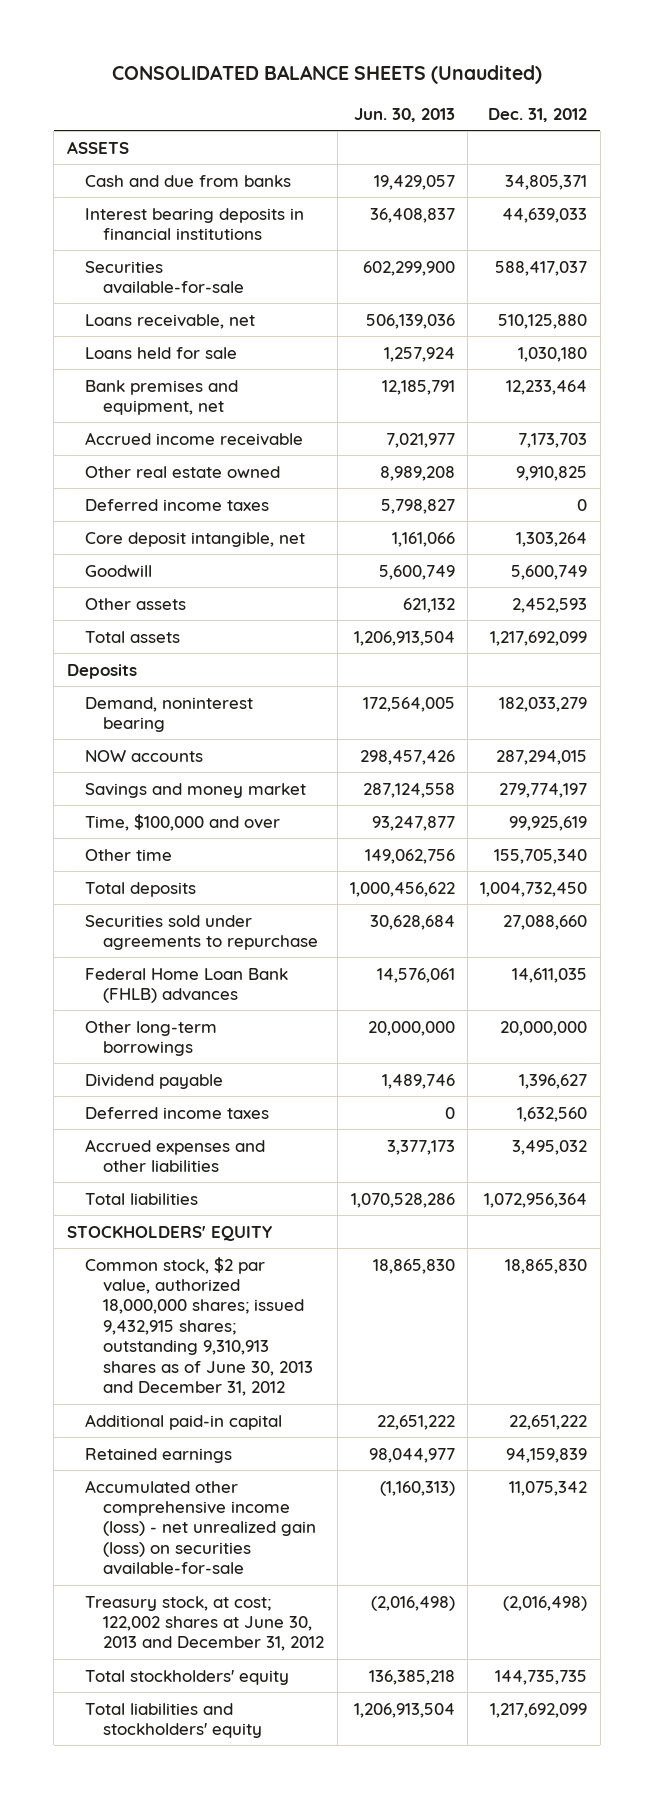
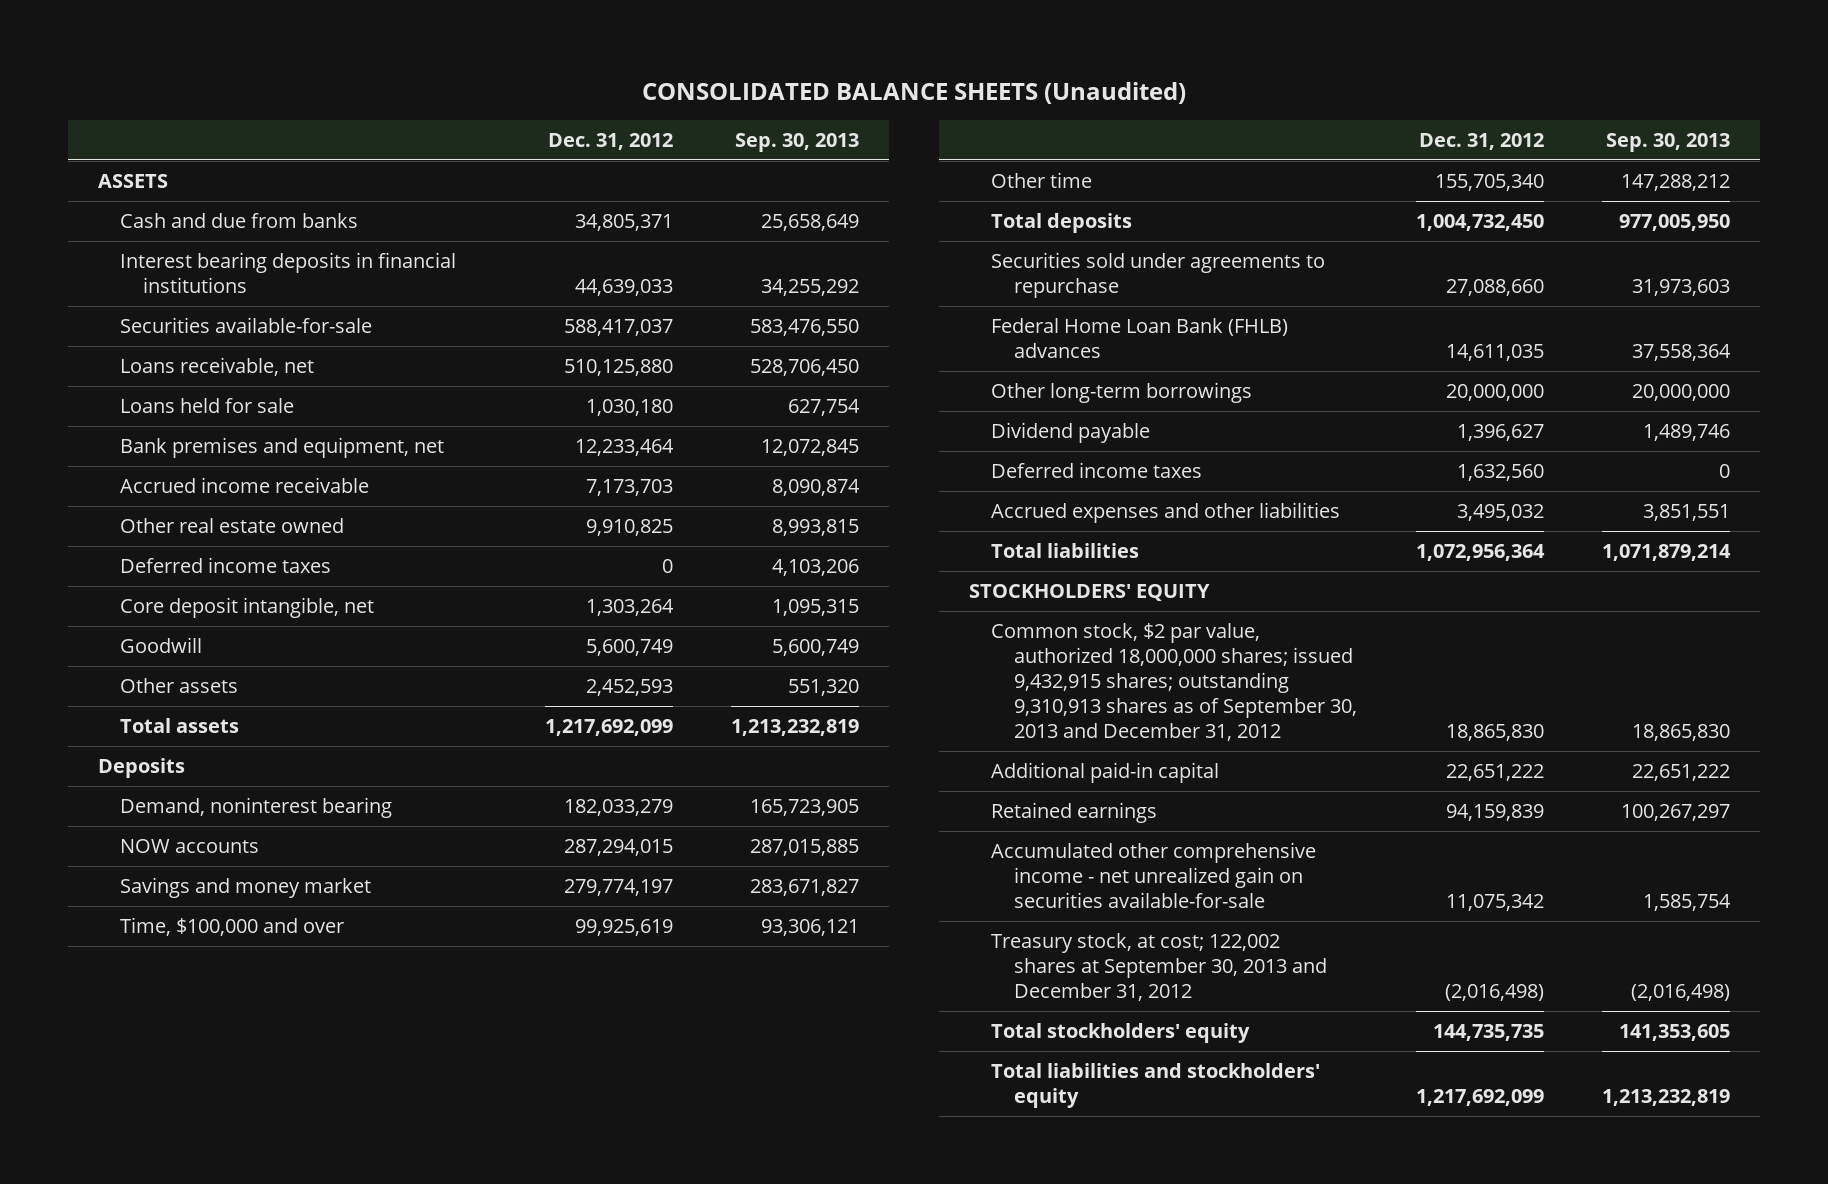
[353,107,455,122] Jun. 30, 2013 -> none
none -> [735,132,860,152] Sep. 30, 2013
[84,1256,314,1397] Common stock, $2 par value, authorized 18,000,000 shares; issued 9,432,915 shares; outstanding 9,310,913 shares as of June 30, 2013 and December 31, 2012 -> [991,622,1357,742] Common stock, $2 par value, authorized 18,000,000 shares; issued 9,432,915 shares; outstanding 9,310,913 shares as of September 30, 2013 and December 31, 2012
[84,1479,317,1576] Accumulated other comprehensive income (loss) - net unrealized gain (loss) on securities available-for-sale -> [991,841,1317,909] Accumulated other comprehensive income - net unrealized gain on securities available-for-sale
[84,1595,325,1652] Treasury stock, at cost; 122,002 shares at June 30, 2013 and December 31, 2012 -> [991,932,1327,1002] Treasury stock, at cost; 122,002 shares at September 30, 2013 and December 31, 2012

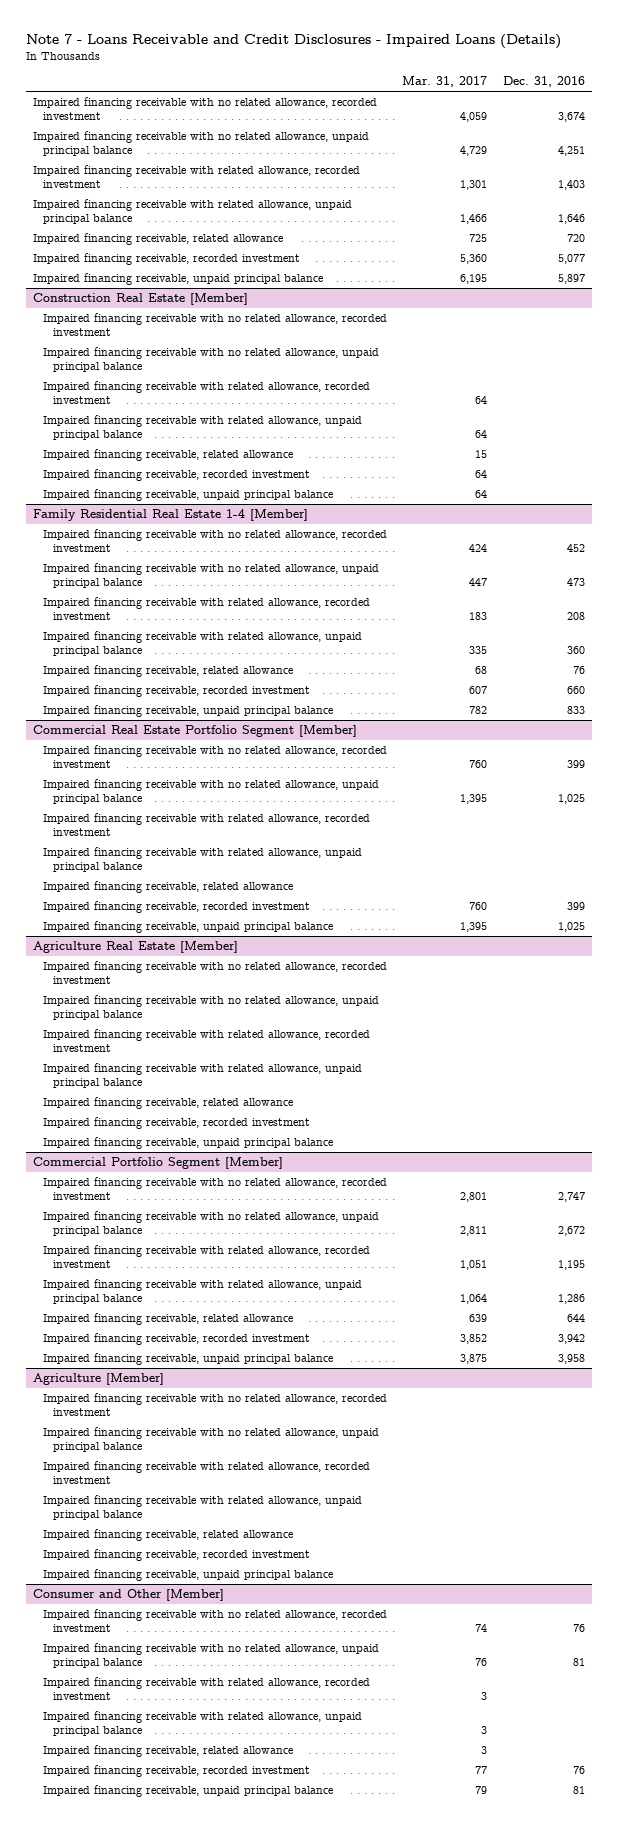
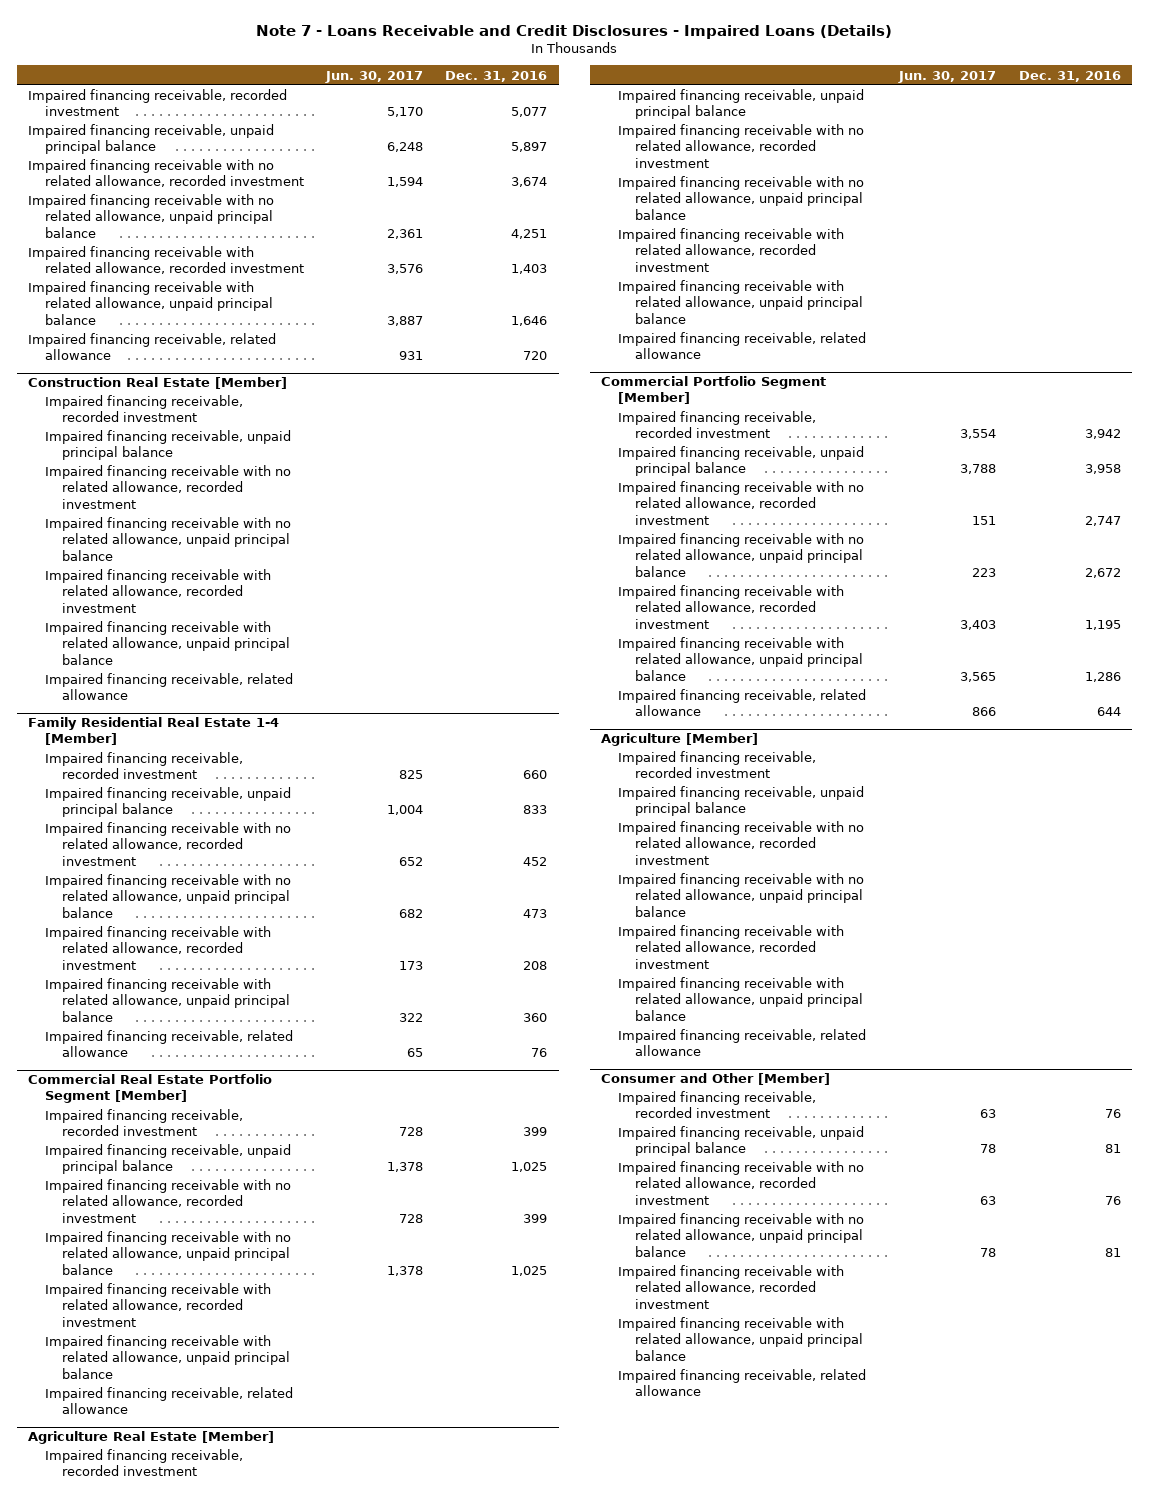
[402,76,488,88] Mar. 31, 2017 -> none
none -> [325,70,424,83] Jun. 30, 2017
[33,253,301,266] Impaired financing receivable, recorded investment -> [27,89,287,117] Impaired financing receivable, recorded investment
[33,273,324,286] Impaired financing receivable, unpaid principal balance -> [27,124,274,155] Impaired financing receivable, unpaid principal balance
[43,469,311,482] Impaired financing receivable, recorded investment -> [44,395,243,423] Impaired financing receivable, recorded investment
[43,489,334,502] Impaired financing receivable, unpaid principal balance -> [44,430,291,461] Impaired financing receivable, unpaid principal balance
[43,685,311,698] Impaired financing receivable, recorded investment -> [44,752,243,780] Impaired financing receivable, recorded investment
[43,705,334,718] Impaired financing receivable, unpaid principal balance -> [44,787,291,818] Impaired financing receivable, unpaid principal balance
[43,901,311,914] Impaired financing receivable, recorded investment -> [44,1109,243,1137] Impaired financing receivable, recorded investment
[43,921,334,934] Impaired financing receivable, unpaid principal balance -> [44,1144,291,1175] Impaired financing receivable, unpaid principal balance
[43,1117,311,1130] Impaired financing receivable, recorded investment -> [44,1449,243,1477] Impaired financing receivable, recorded investment
[43,1137,334,1150] Impaired financing receivable, unpaid principal balance -> [618,89,865,120] Impaired financing receivable, unpaid principal balance
[43,1333,311,1346] Impaired financing receivable, recorded investment -> [618,411,817,439] Impaired financing receivable, recorded investment
[43,1353,334,1366] Impaired financing receivable, unpaid principal balance -> [618,446,865,477] Impaired financing receivable, unpaid principal balance
[43,1549,311,1562] Impaired financing receivable, recorded investment -> [618,751,817,779] Impaired financing receivable, recorded investment
[43,1569,334,1582] Impaired financing receivable, unpaid principal balance -> [618,786,865,817] Impaired financing receivable, unpaid principal balance
[43,1765,311,1778] Impaired financing receivable, recorded investment -> [618,1091,817,1119] Impaired financing receivable, recorded investment
[43,1785,334,1798] Impaired financing receivable, unpaid principal balance -> [618,1126,865,1157] Impaired financing receivable, unpaid principal balance

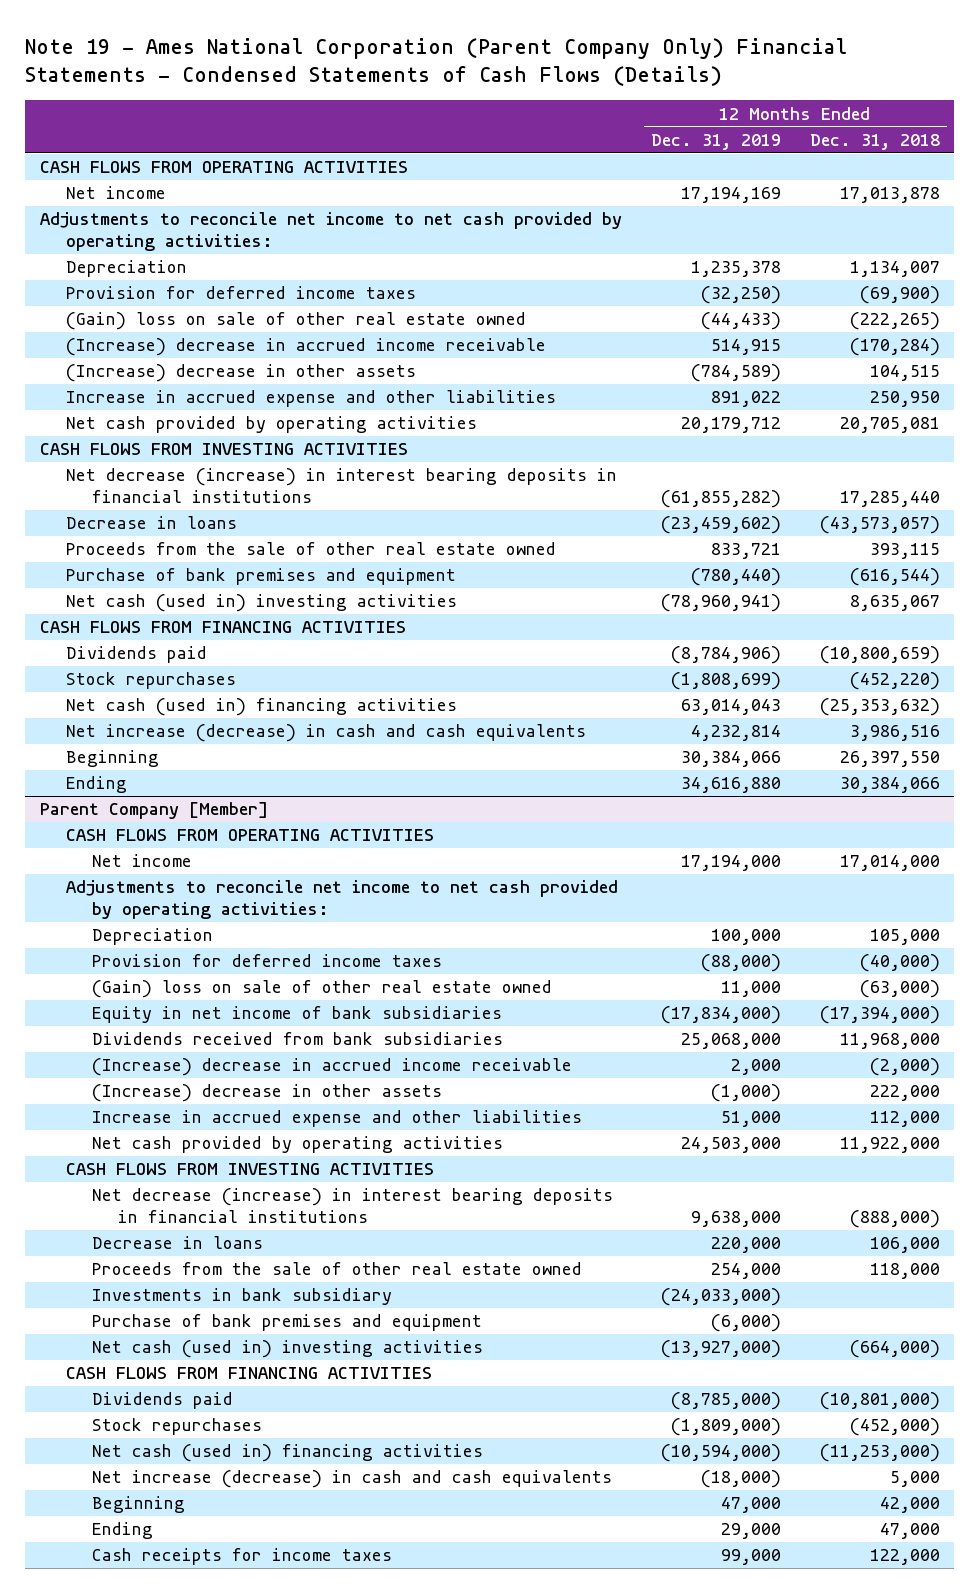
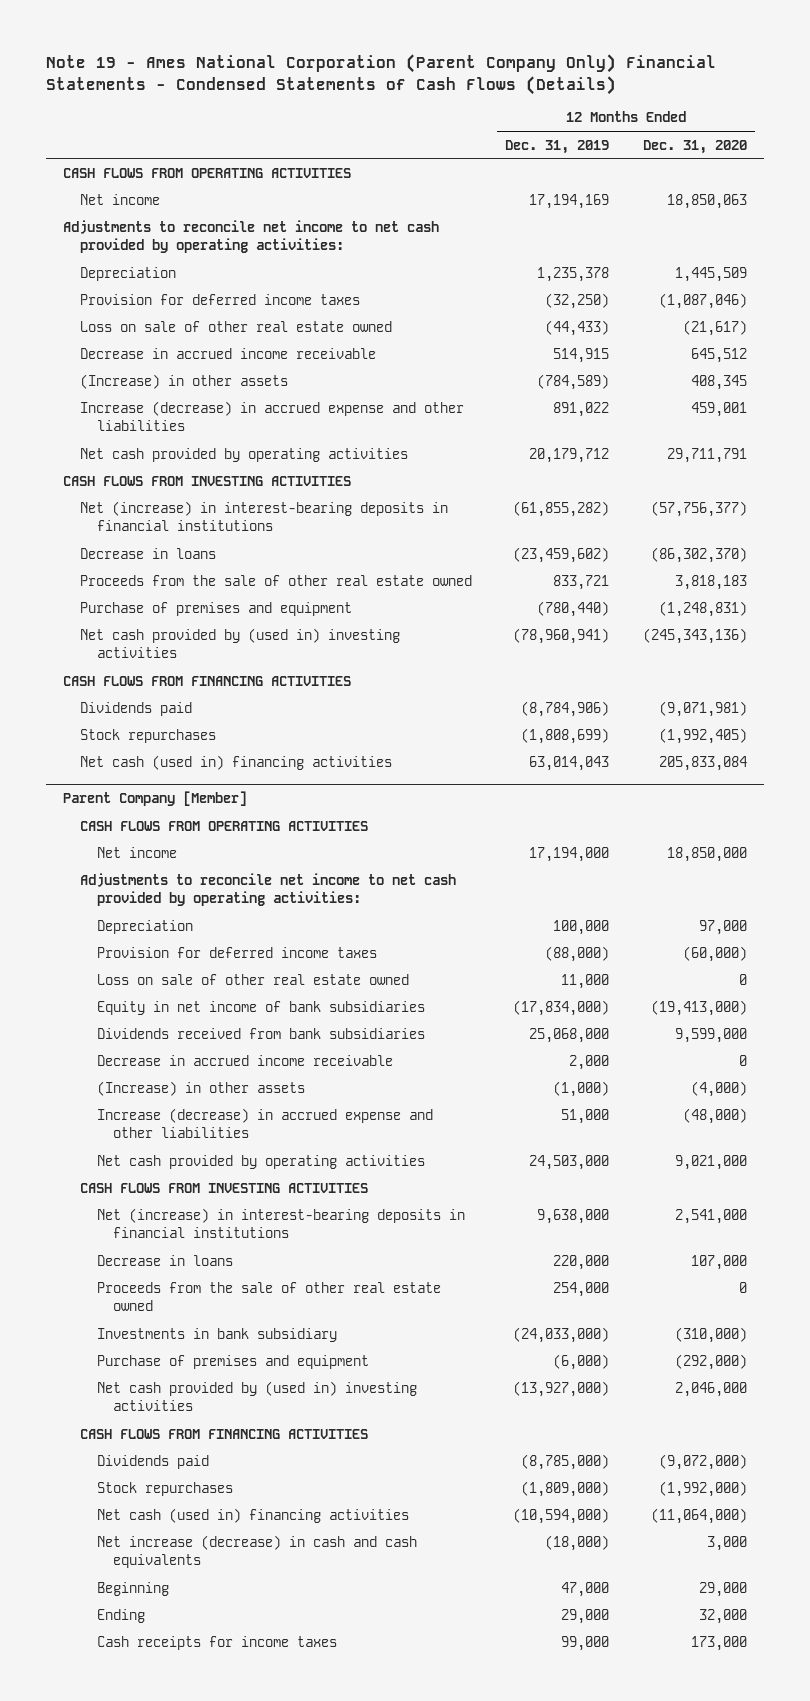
[809,134,940,151] Dec. 31, 2018 -> none
none -> [643,139,748,154] Dec. 31, 2020
[65,312,526,331] (Gain) loss on sale of other real estate owned -> [79,320,392,332] Loss on sale of other real estate owned
[65,338,546,357] (Increase) decrease in accrued income receivable -> [79,347,376,359] Decrease in accrued income receivable
[65,364,416,383] (Increase) decrease in other assets -> [79,373,288,389] (Increase) in other assets
[65,390,556,408] Increase in accrued expense and other liabilities -> [79,400,464,431] Increase (decrease) in accrued expense and other liabilities
[65,468,617,504] Net decrease (increase) in interest bearing deposits in financial institutions -> [79,500,448,531] Net (increase) in interest-bearing deposits in financial institutions
[65,568,456,586] Purchase of bank premises and equipment -> [79,601,352,616] Purchase of premises and equipment
[65,594,457,613] Net cash (used in) investing activities -> [79,627,400,658] Net cash provided by (used in) investing activities
[65,724,586,743] Net increase (decrease) in cash and cash equivalents -> none
[65,750,159,768] Beginning -> none
[65,776,127,794] Ending -> none
[91,980,552,999] (Gain) loss on sale of other real estate owned -> [96,973,409,985] Loss on sale of other real estate owned
[91,1058,572,1077] (Increase) decrease in accrued income receivable -> [96,1054,393,1066] Decrease in accrued income receivable
[91,1084,442,1103] (Increase) decrease in other assets -> [96,1080,305,1096] (Increase) in other assets
[91,1110,582,1128] Increase in accrued expense and other liabilities -> [96,1107,433,1138] Increase (decrease) in accrued expense and other liabilities
[91,1188,613,1224] Net decrease (increase) in interest bearing deposits in financial institutions -> [96,1207,465,1238] Net (increase) in interest-bearing deposits in financial institutions
[91,1314,482,1332] Purchase of bank premises and equipment -> [96,1354,369,1369] Purchase of premises and equipment
[91,1340,483,1359] Net cash (used in) investing activities -> [96,1380,417,1411] Net cash provided by (used in) investing activities

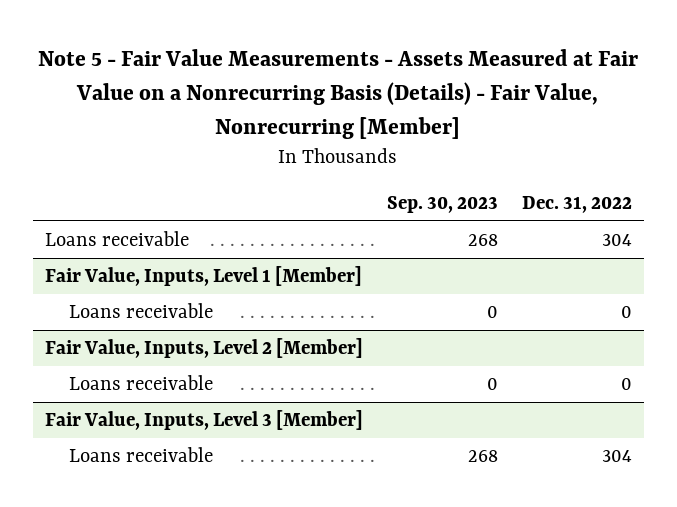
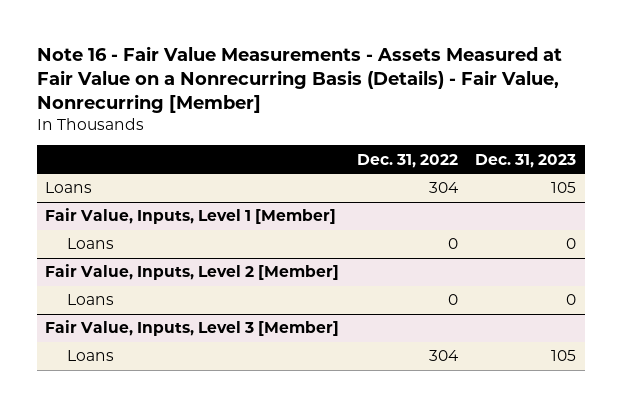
[38,49,639,139] Note 5 - Fair Value Measurements - Assets Measured at Fair Value on a Nonrecurring Basis (Details) - Fair Value, Nonrecurring [Member] -> [36,45,562,114] Note 16 - Fair Value Measurements - Assets Measured at Fair Value on a Nonrecurring Basis (Details) - Fair Value, Nonrecurring [Member]
[386,195,498,213] Sep. 30, 2023 -> none
none -> [474,153,576,168] Dec. 31, 2023
[44,231,189,247] Loans receivable -> [45,182,93,194] Loans
[69,303,214,319] Loans receivable -> [67,238,115,250] Loans
[69,375,214,391] Loans receivable -> [67,294,115,306] Loans
[69,447,214,463] Loans receivable -> [67,350,115,362] Loans

